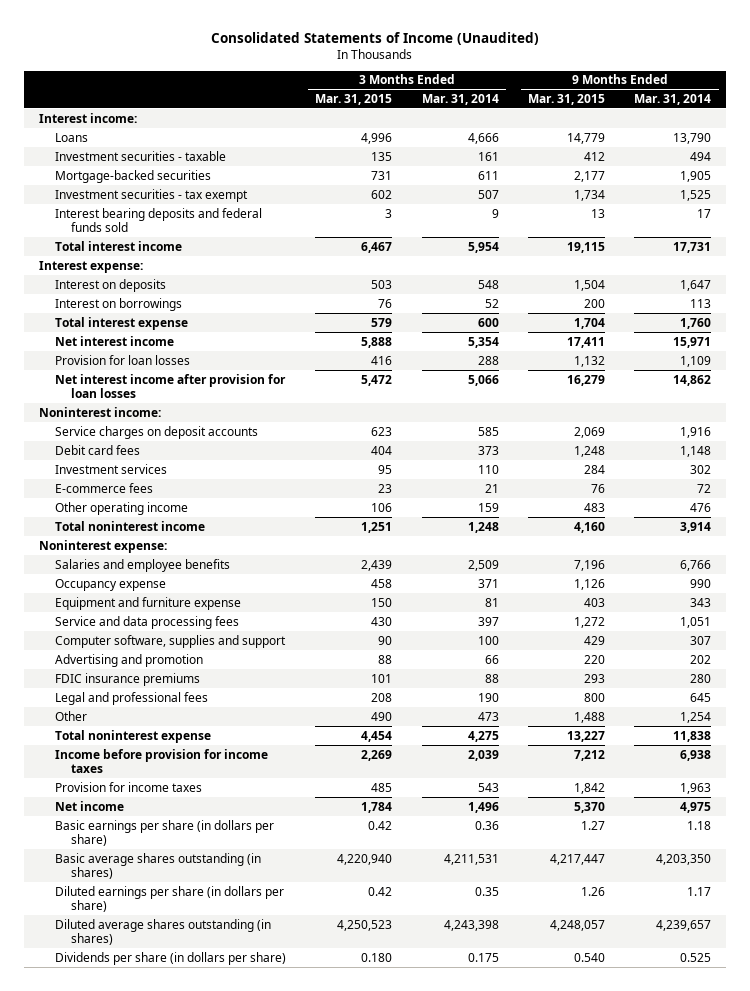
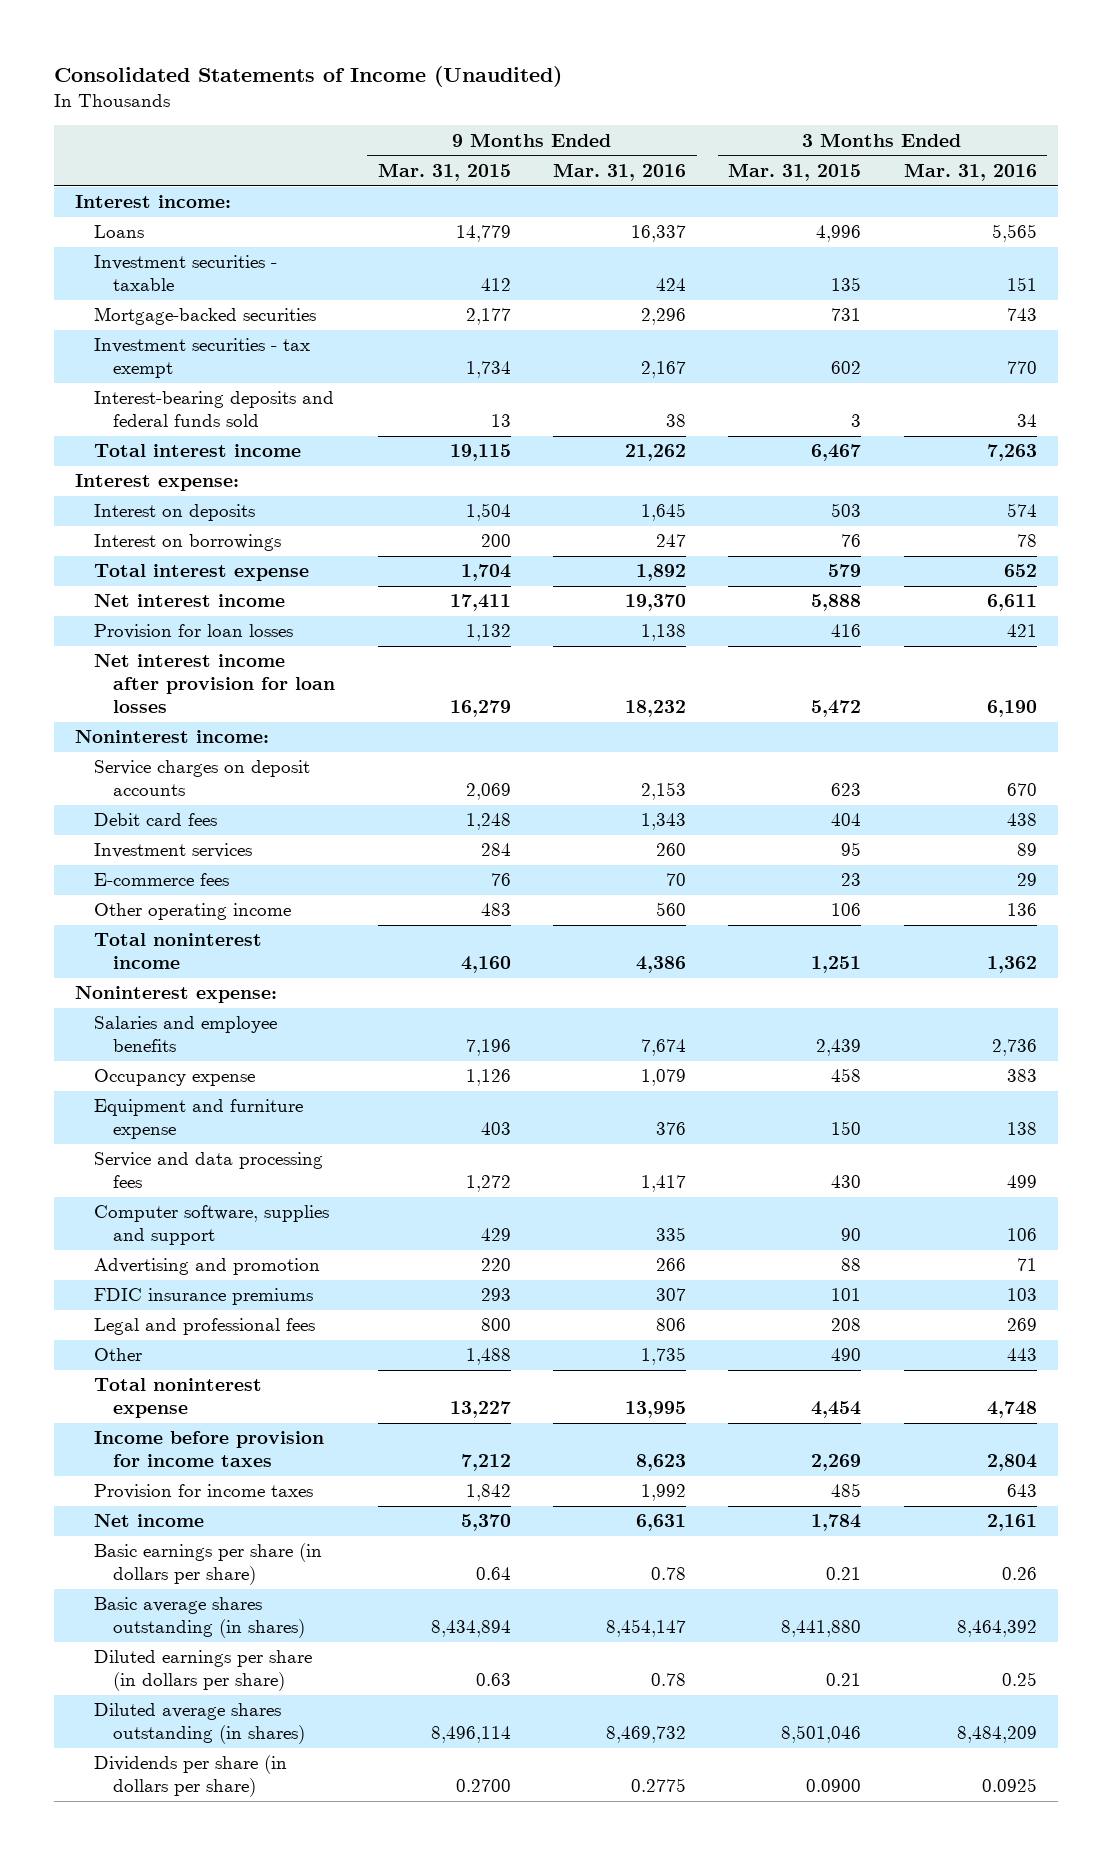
[421,93,499,105] Mar. 31, 2014 -> none
[634,93,712,105] Mar. 31, 2014 -> none
none -> [552,162,686,181] Mar. 31, 2016
none -> [903,162,1037,181] Mar. 31, 2016
[55,207,263,232] Interest bearing deposits and federal funds sold -> [93,391,334,428] Interest-bearing deposits and federal funds sold
[368,820,393,830] 0.42 -> [826,1567,862,1581] 0.21
[581,820,606,830] 1.27 -> [475,1567,511,1581] 0.64
[337,853,393,865] 4,220,940 -> [781,1620,862,1638] 8,441,880
[550,853,606,865] 4,217,447 -> [430,1620,511,1638] 8,434,894
[368,886,393,896] 0.42 -> [826,1673,862,1687] 0.21
[581,886,606,896] 1.26 -> [475,1673,511,1687] 0.63
[337,919,393,931] 4,250,523 -> [781,1725,862,1744] 8,501,046
[550,919,606,931] 4,248,057 -> [430,1726,511,1744] 8,496,114
[361,952,393,962] 0.180 -> [806,1779,862,1793] 0.0900
[574,952,606,962] 0.540 -> [455,1779,511,1793] 0.2700

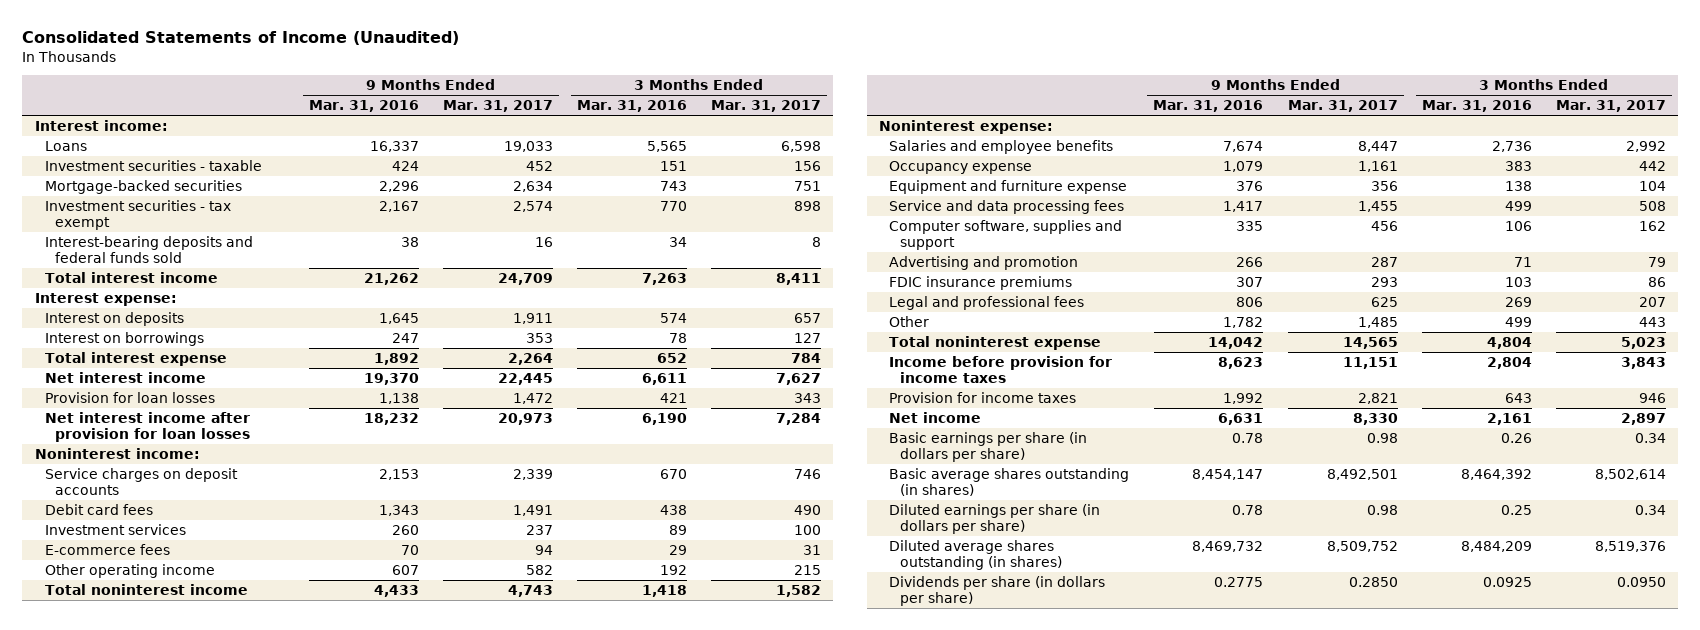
[377,162,511,181] Mar. 31, 2015 -> none
[728,162,862,181] Mar. 31, 2015 -> none
none -> [443,100,554,113] Mar. 31, 2017
none -> [711,100,822,113] Mar. 31, 2017
[655,902,686,917] 560 -> [391,564,419,575] 607
[1006,903,1037,917] 136 -> [660,564,688,575] 192
[635,956,686,974] 4,386 -> [373,584,419,597] 4,433
[986,956,1037,974] 1,362 -> [642,584,688,597] 1,418
[640,1347,686,1366] 1,735 -> [1223,316,1264,328] 1,782
[1006,1348,1037,1362] 443 -> [1504,316,1532,327] 499
[624,1401,686,1419] 13,995 -> [1208,336,1264,349] 14,042
[986,1401,1037,1419] 4,748 -> [1486,336,1532,349] 4,804

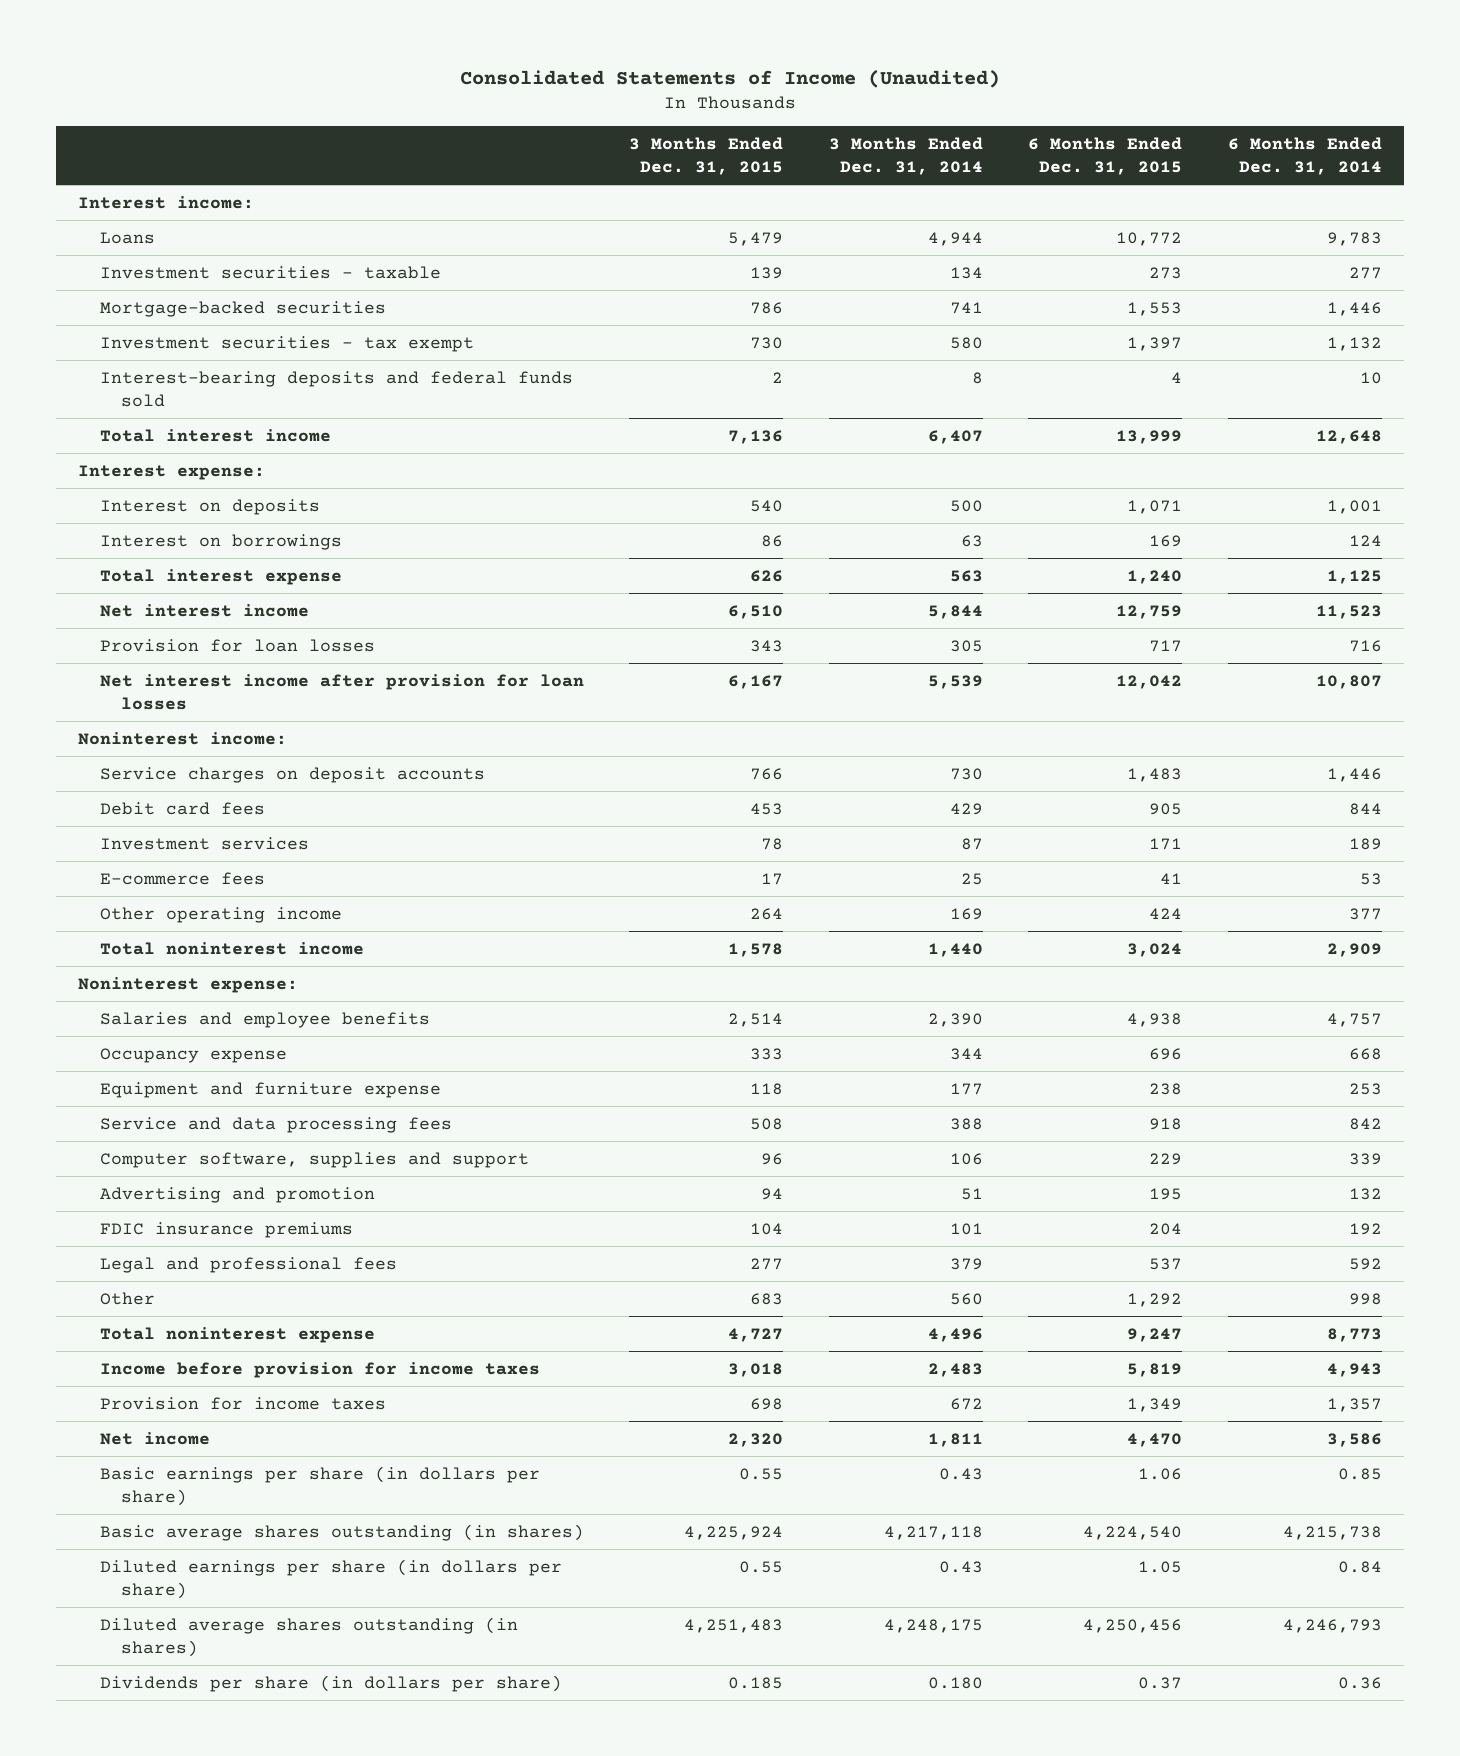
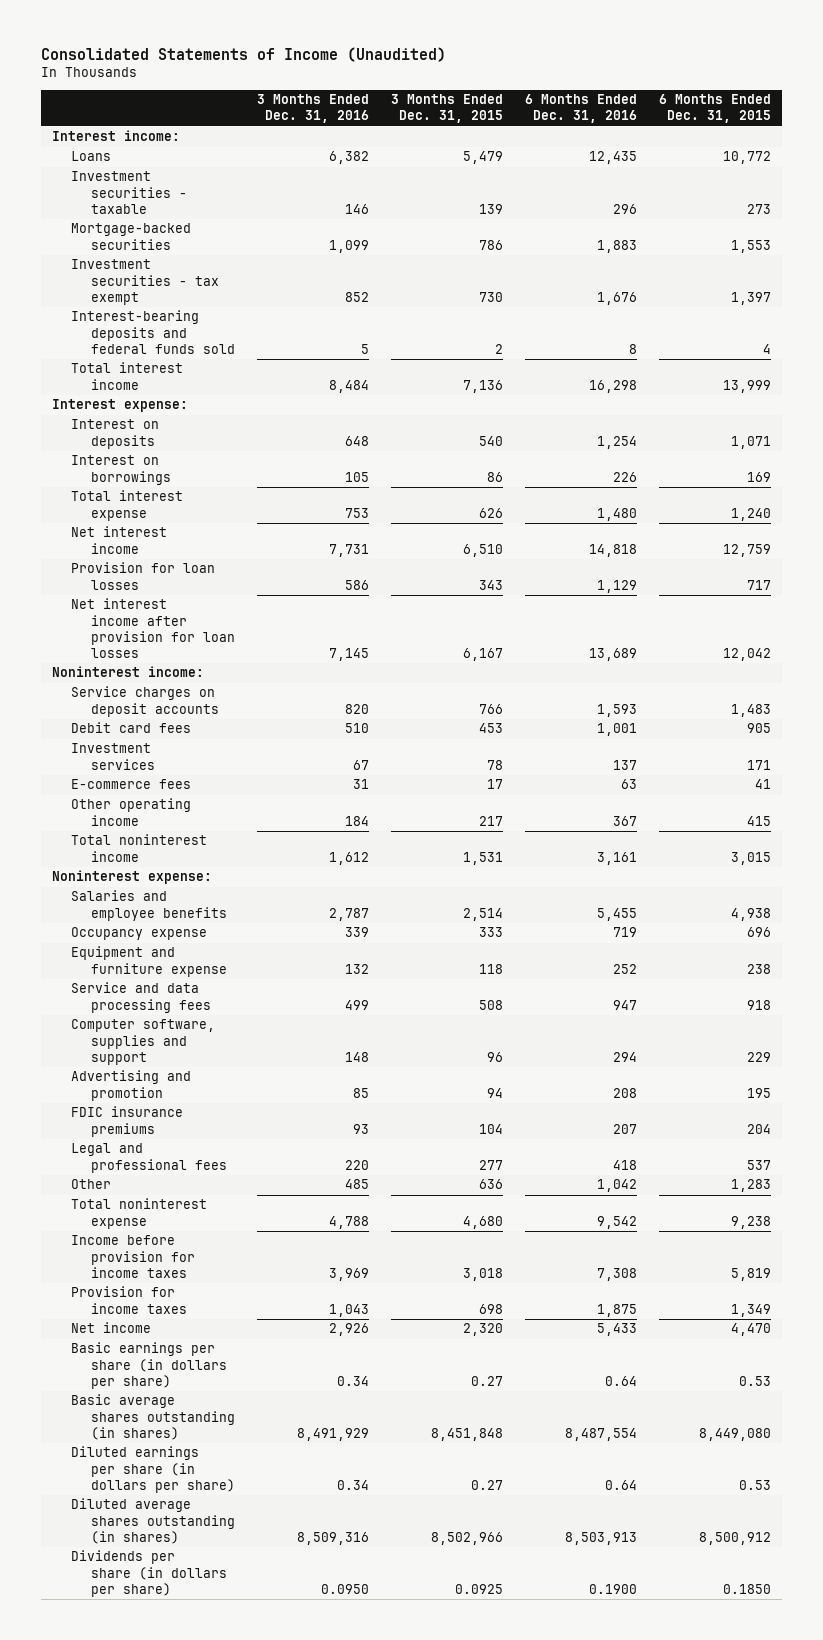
[828,136,983,175] 3 Months Ended Dec. 31, 2014 -> none
[1227,136,1382,175] 6 Months Ended Dec. 31, 2014 -> none
none -> [257,94,370,124] 3 Months Ended Dec. 31, 2016
none -> [525,94,638,124] 6 Months Ended Dec. 31, 2016
[750,907,784,920] 264 -> [479,815,504,826] 217
[1149,907,1183,919] 424 -> [747,815,772,826] 415
[728,942,784,957] 1,578 -> [463,851,504,865] 1,531
[1127,942,1183,957] 3,024 -> [731,851,772,865] 3,015
[750,1292,784,1305] 683 -> [479,1179,504,1190] 636
[1127,1292,1183,1307] 1,292 -> [731,1179,772,1193] 1,283
[728,1327,784,1342] 4,727 -> [463,1215,504,1229] 4,680
[1127,1327,1183,1342] 9,247 -> [731,1215,772,1229] 9,238
[739,1467,784,1480] 0.55 -> [471,1375,504,1386] 0.27
[1138,1467,1183,1480] 1.06 -> [739,1375,772,1386] 0.53
[684,1525,784,1540] 4,225,924 -> [431,1427,504,1441] 8,451,848
[1083,1525,1183,1540] 4,224,540 -> [699,1427,772,1441] 8,449,080
[739,1560,784,1573] 0.55 -> [471,1479,504,1490] 0.27
[1138,1560,1183,1573] 1.05 -> [739,1479,772,1490] 0.53
[684,1618,784,1633] 4,251,483 -> [431,1531,504,1545] 8,502,966
[1083,1618,1183,1633] 4,250,456 -> [699,1531,772,1545] 8,500,912
[728,1676,784,1689] 0.185 -> [455,1583,504,1594] 0.0925
[1138,1676,1183,1689] 0.37 -> [723,1583,772,1594] 0.1850

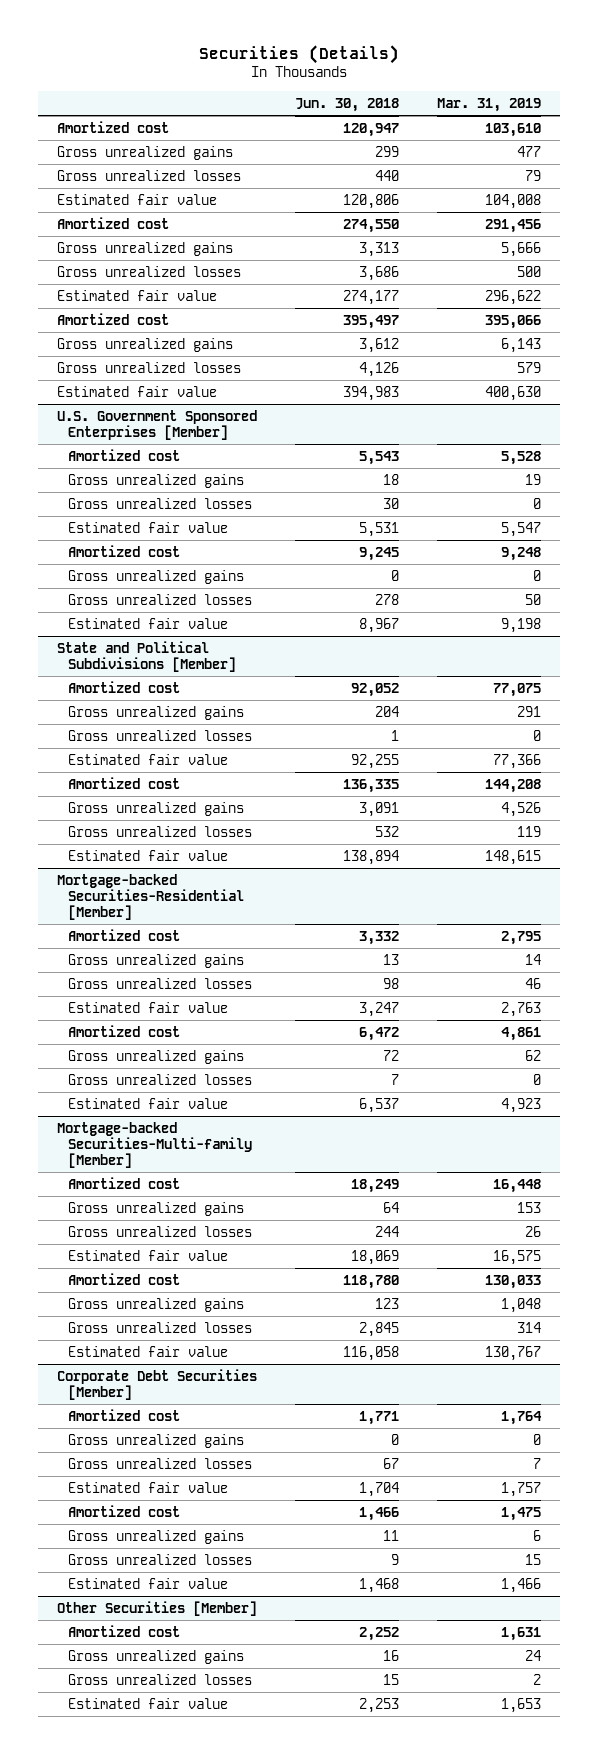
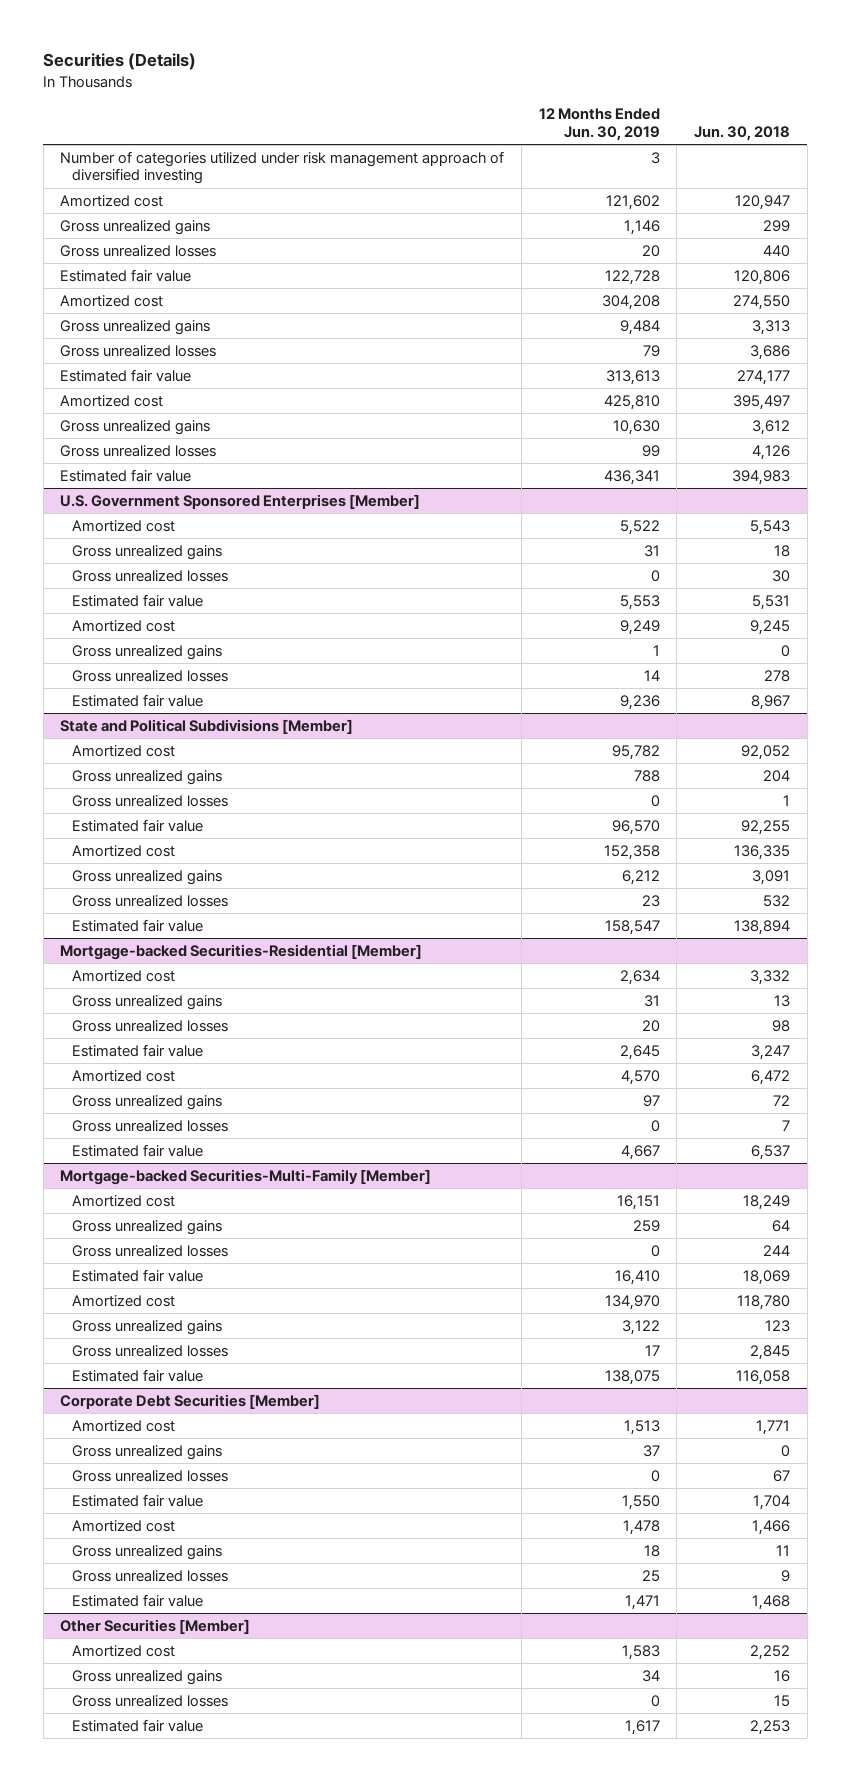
[437,97,542,112] Mar. 31, 2019 -> none
none -> [538,108,660,141] 12 Months Ended Jun. 30, 2019
none -> [60,150,505,185] Number of categories utilized under risk management approach of diversified investing
[57,1121,253,1168] Mortgage-backed Securities-Multi-family [Member] -> [60,1168,432,1185] Mortgage-backed Securities-Multi-Family [Member]

